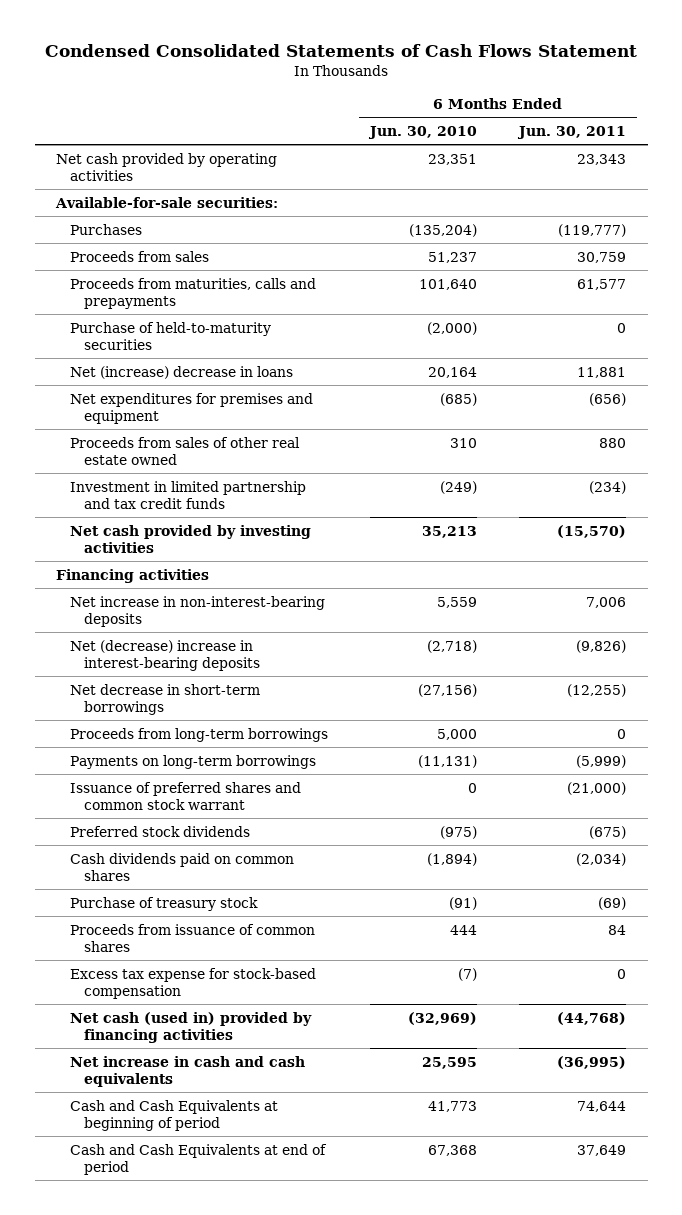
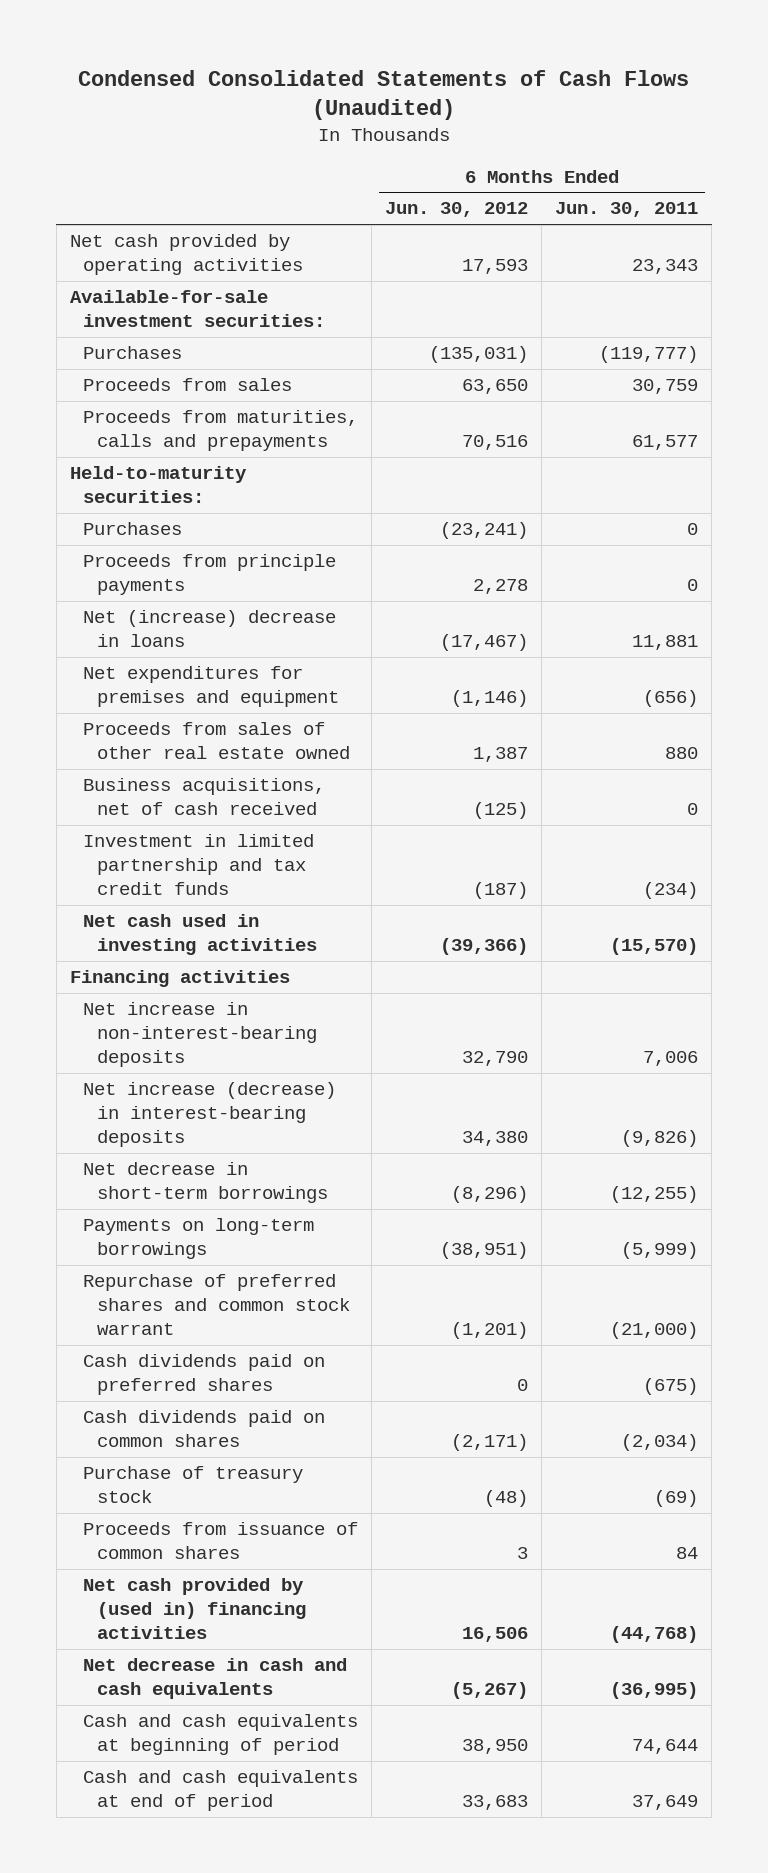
[45,43,638,57] Condensed Consolidated Statements of Cash Flows Statement -> [78,69,690,121] Condensed Consolidated Statements of Cash Flows (Unaudited)
[368,125,478,139] Jun. 30, 2010 -> none
none -> [385,202,529,218] Jun. 30, 2012
[54,196,278,208] Available-for-sale securities: -> [69,290,326,328] Available-for-sale investment securities:
none -> [69,466,247,504] Held-to-maturity securities:
[69,321,271,350] Purchase of held-to-maturity securities -> [83,522,183,536] Purchases
none -> [83,554,337,596] Proceeds from principle payments
none -> [83,778,326,816] Business acquisitions, net of cash received
[69,524,311,553] Net cash provided by investing activities -> [83,914,318,956] Net cash used in investing activities
[69,639,260,671] Net (decrease) increase in interest-bearing deposits -> [83,1082,337,1148] Net increase (decrease) in interest-bearing deposits
[69,727,328,742] Proceeds from long-term borrowings -> none
[69,781,301,810] Issuance of preferred shares and common stock warrant -> [83,1274,351,1336] Repurchase of preferred shares and common stock warrant
[69,825,250,837] Preferred stock dividends -> [83,1354,326,1396] Cash dividends paid on preferred shares
[69,967,316,999] Excess tax expense for stock-based compensation -> none
[69,1011,312,1043] Net cash (used in) provided by financing activities -> [83,1578,307,1640] Net cash provided by (used in) financing activities
[69,1055,305,1087] Net increase in cash and cash equivalents -> [83,1658,348,1700] Net decrease in cash and cash equivalents
[69,1099,278,1131] Cash and Cash Equivalents at beginning of period -> [83,1714,359,1756] Cash and cash equivalents at beginning of period
[69,1143,327,1175] Cash and Cash Equivalents at end of period -> [83,1770,359,1812] Cash and cash equivalents at end of period

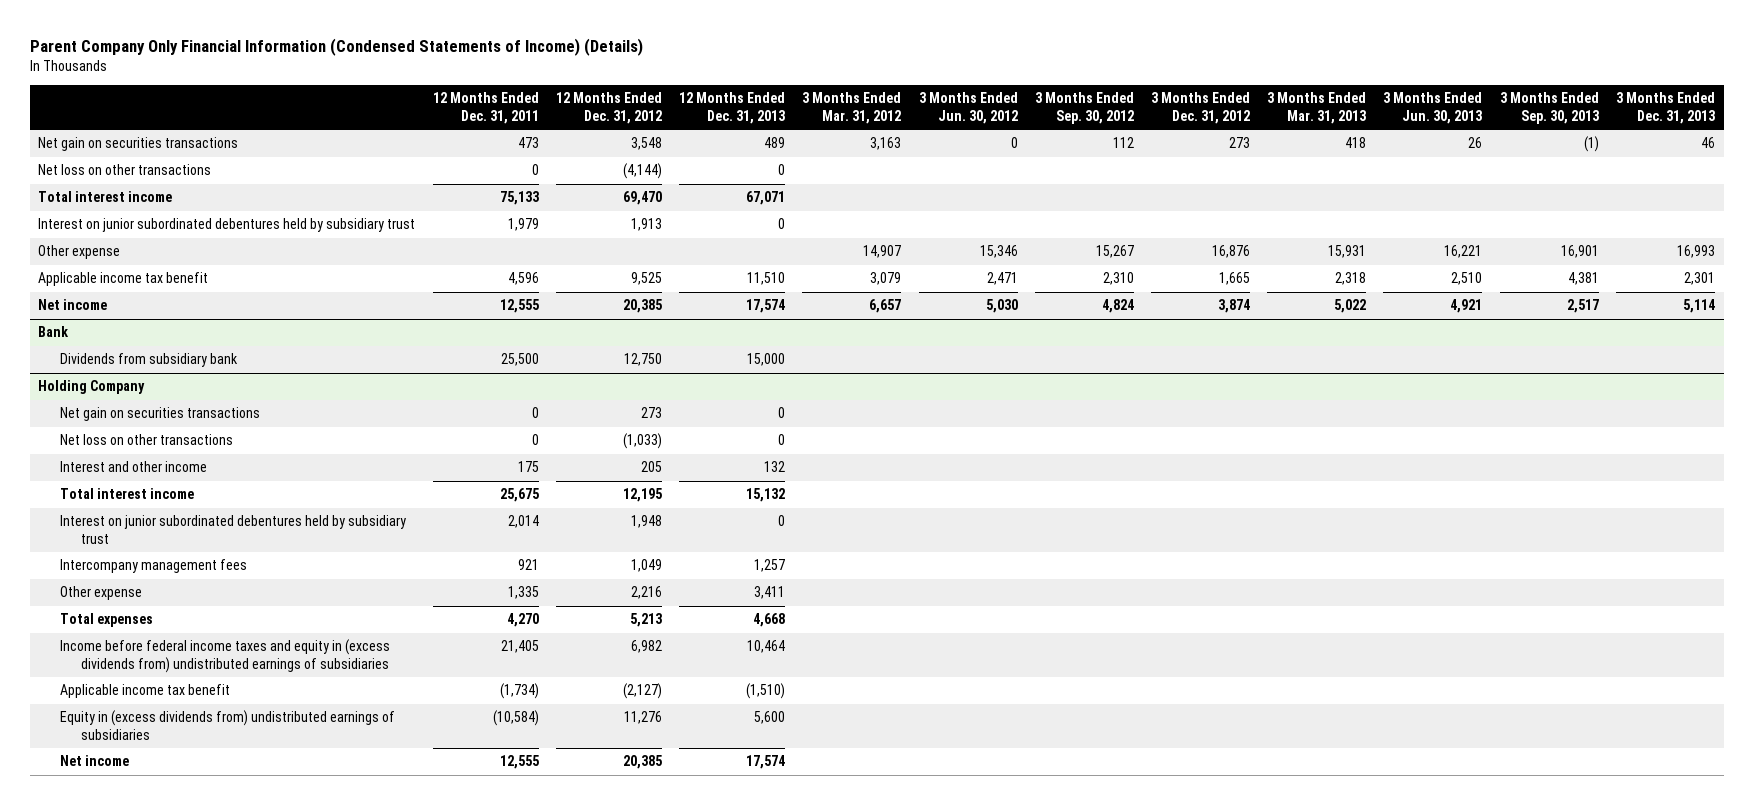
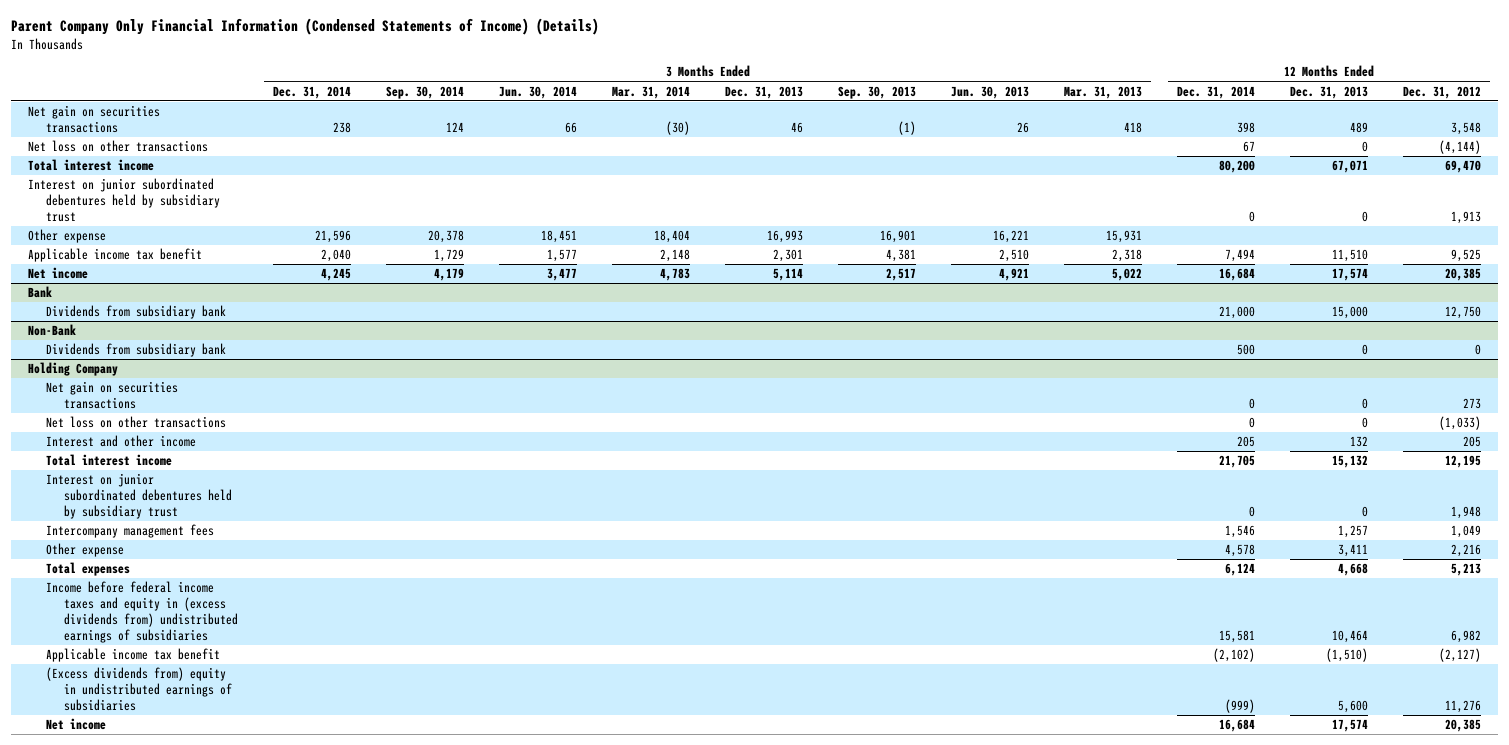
[432,92,539,124] 12 Months Ended Dec. 31, 2011 -> none
[802,92,902,124] 3 Months Ended Mar. 31, 2012 -> none
[918,92,1018,124] 3 Months Ended Jun. 30, 2012 -> none
[1034,92,1134,124] 3 Months Ended Sep. 30, 2012 -> none
[1151,92,1251,124] 3 Months Ended Dec. 31, 2012 -> none
none -> [273,85,352,99] Dec. 31, 2014
none -> [386,85,465,99] Sep. 30, 2014
none -> [499,85,578,99] Jun. 30, 2014
none -> [612,85,691,99] Mar. 31, 2014
none -> [1177,85,1256,99] Dec. 31, 2014
none -> [28,324,77,337] Non-Bank
none -> [46,343,227,358] Dividends from subsidiary bank
[59,710,395,740] Equity in (excess dividends from) undistributed earnings of subsidiaries -> [46,667,233,711] (Excess dividends from) equity in undistributed earnings of subsidiaries

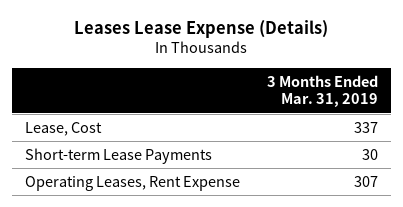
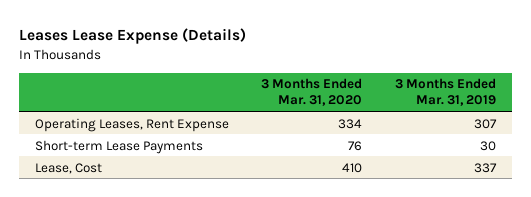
none -> [261,78,363,107] 3 Months Ended Mar. 31, 2020
[25,147,213,164] Short-term Lease Payments -> [35,139,204,154] Short-term Lease Payments
[25,121,103,136] Lease, Cost -> [35,162,103,174] Lease, Cost

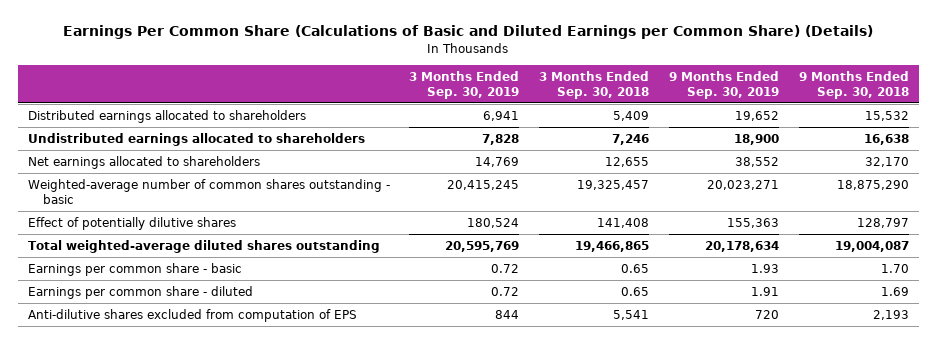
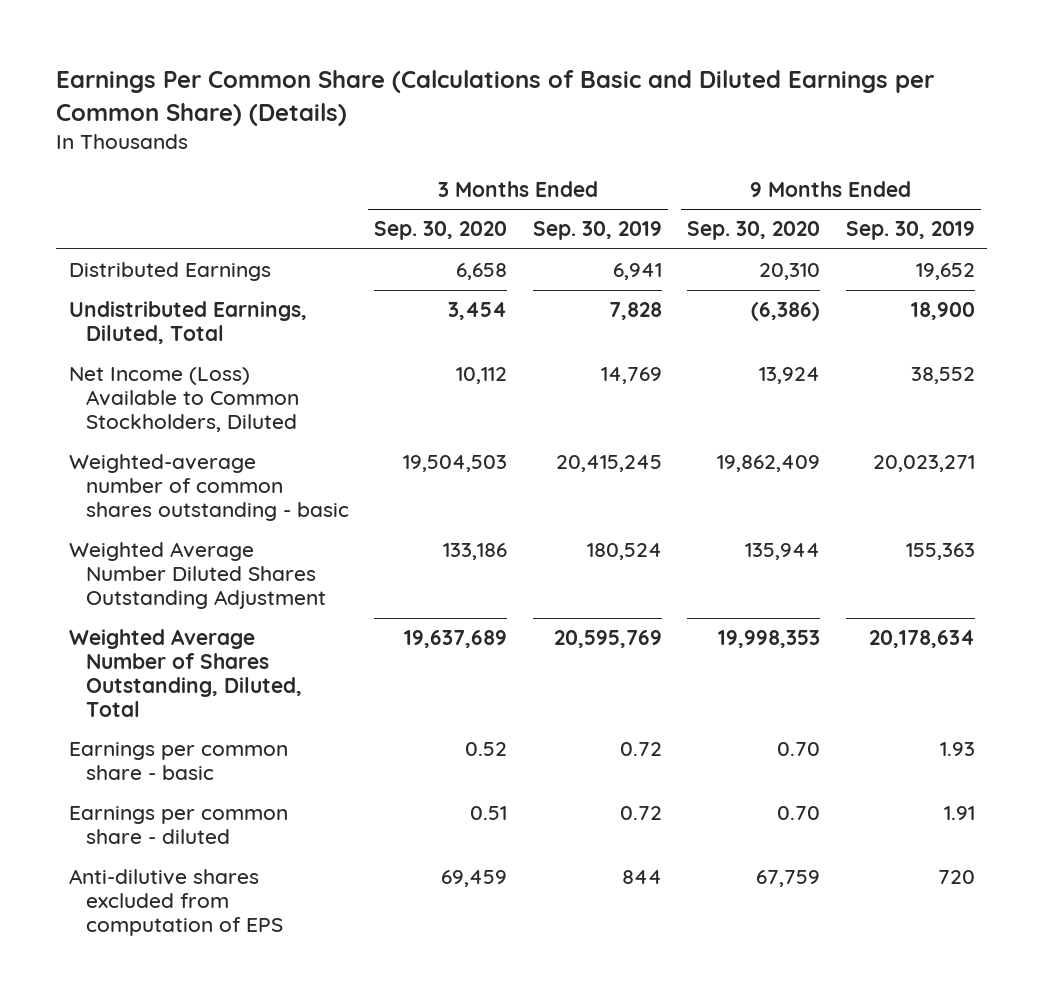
[539,70,650,99] 3 Months Ended Sep. 30, 2018 -> none
[798,70,909,99] 9 Months Ended Sep. 30, 2018 -> none
none -> [374,221,508,241] Sep. 30, 2020
none -> [687,221,821,241] Sep. 30, 2020
[27,109,306,123] Distributed earnings allocated to shareholders -> [68,262,271,282] Distributed Earnings
[27,132,365,146] Undistributed earnings allocated to shareholders -> [68,301,307,345] Undistributed Earnings, Diluted, Total
[27,155,260,169] Net earnings allocated to shareholders -> [68,367,299,433] Net Income (Loss) Available to Common Stockholders, Diluted
[27,216,236,230] Effect of potentially dilutive shares -> [68,542,326,610] Weighted Average Number Diluted Shares Outstanding Adjustment
[27,239,380,253] Total weighted-average diluted shares outstanding -> [68,629,302,717] Weighted Average Number of Shares Outstanding, Diluted, Total

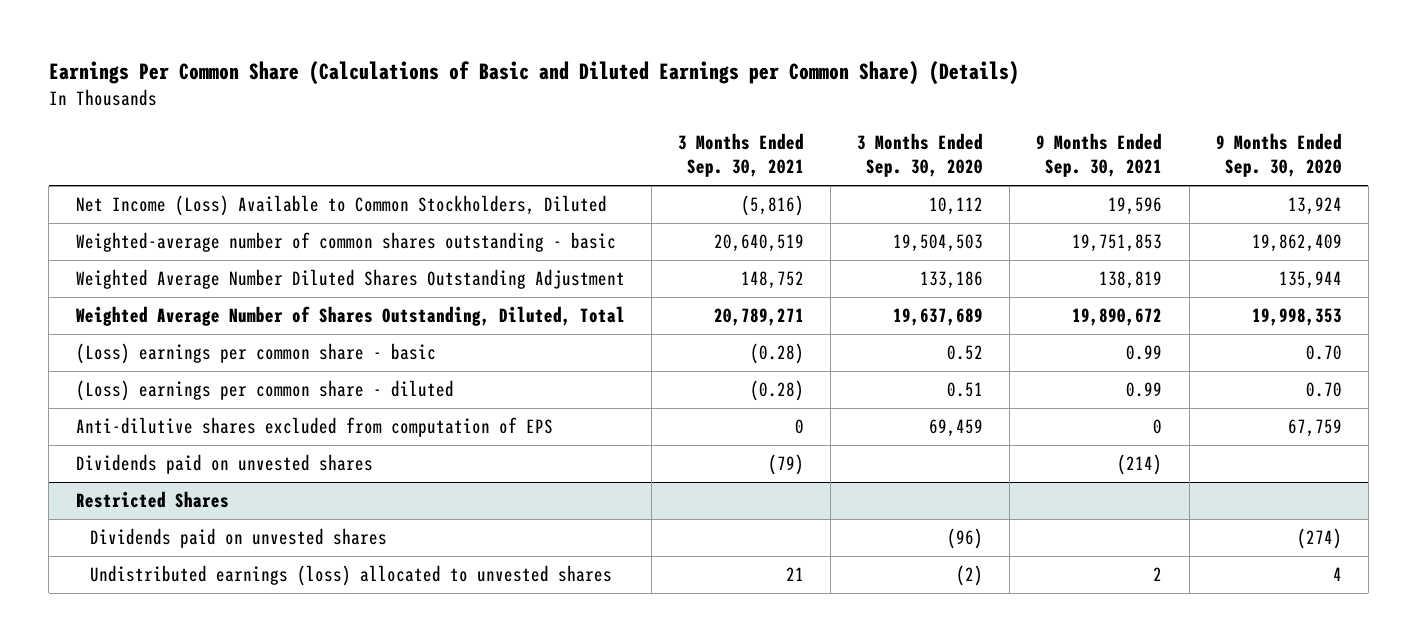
[532,221,662,241] Sep. 30, 2019 -> none
[845,221,975,241] Sep. 30, 2019 -> none
none -> [677,133,804,178] 3 Months Ended Sep. 30, 2021
none -> [1036,133,1163,178] 9 Months Ended Sep. 30, 2021
[68,262,271,282] Distributed Earnings -> none
[68,301,307,345] Undistributed Earnings, Diluted, Total -> none
[68,742,288,781] Earnings per common share - basic -> [75,343,436,365] (Loss) earnings per common share - basic
[68,806,288,845] Earnings per common share - diluted -> [75,380,454,402] (Loss) earnings per common share - diluted
none -> [75,454,373,475] Dividends paid on unvested shares
none -> [75,491,229,509] Restricted Shares
none -> [89,528,387,549] Dividends paid on unvested shares
none -> [89,565,612,587] Undistributed earnings (loss) allocated to unvested shares

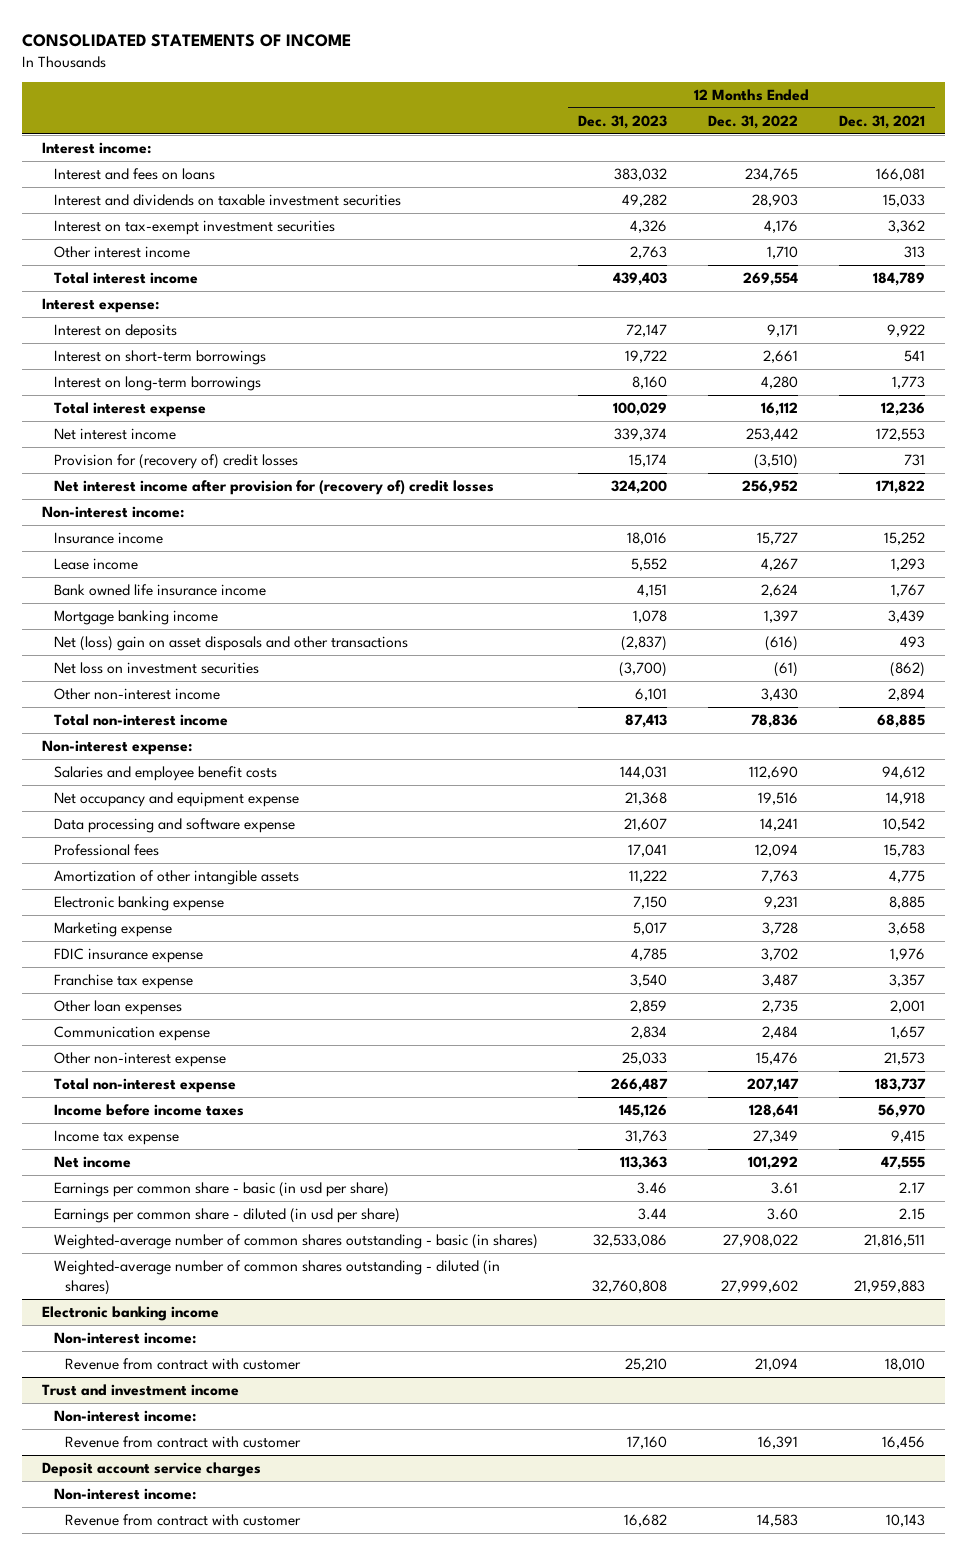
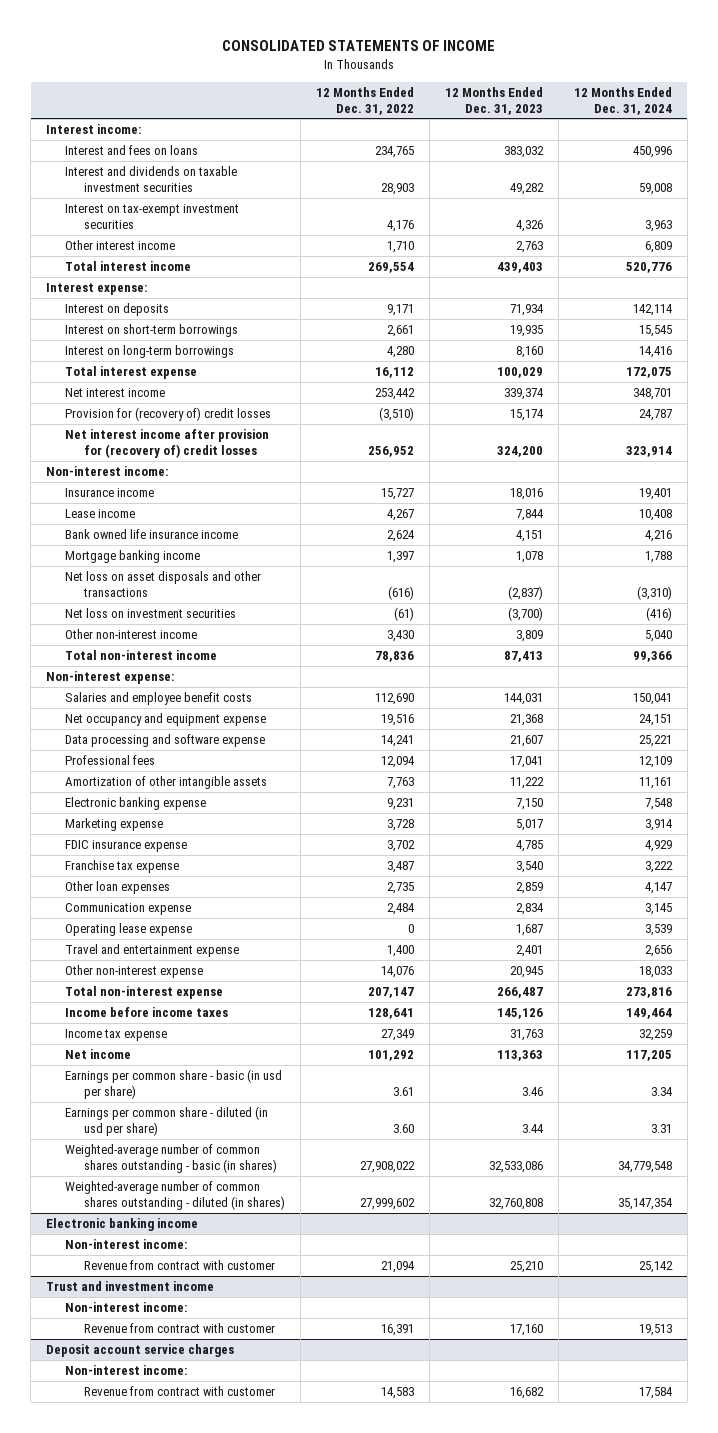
[838,114,925,129] Dec. 31, 2021 -> none
none -> [573,86,672,115] 12 Months Ended Dec. 31, 2024
[626,324,668,338] 72,147 -> [509,303,544,316] 71,934
[625,350,668,364] 19,722 -> [509,324,543,337] 19,935
[631,558,668,572] 5,552 -> [515,508,544,521] 7,844
[53,636,408,652] Net (loss) gain on asset disposals and other transactions -> [65,570,262,598] Net loss on asset disposals and other transactions
[635,688,668,702] 6,101 -> [515,629,543,642] 3,809
none -> [65,922,193,936] Operating lease expense
none -> [65,943,240,957] Travel and entertainment expense
[622,1052,668,1066] 25,033 -> [509,965,543,978] 20,945
[756,1052,799,1066] 15,476 -> [381,965,415,978] 14,076

